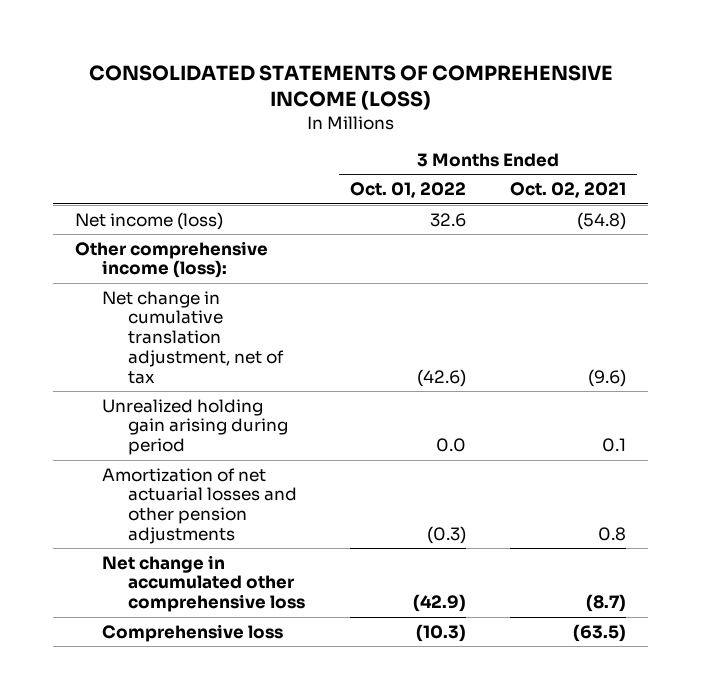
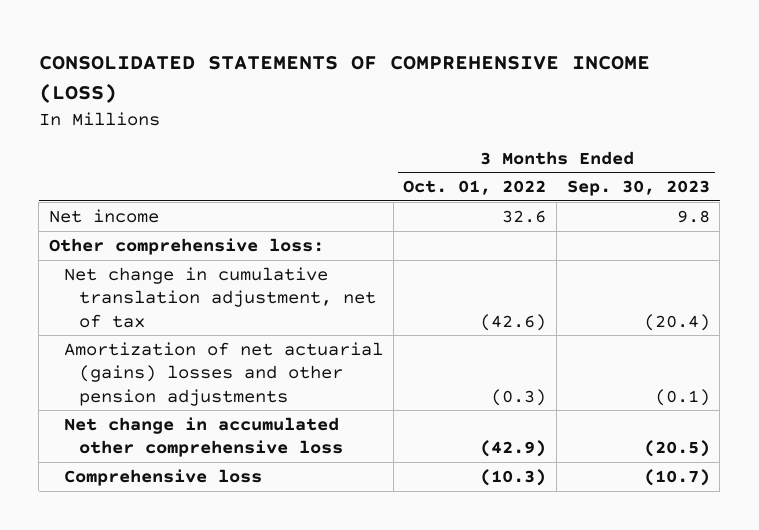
[510,182,627,199] Oct. 02, 2021 -> none
none -> [566,180,710,197] Sep. 30, 2023
[75,211,224,230] Net income (loss) -> [49,208,160,223] Net income
[75,240,269,279] Other comprehensive income (loss): -> [49,237,325,255] Other comprehensive loss:
[101,398,289,456] Unrealized holding gain arising during period -> none
[101,467,298,545] Amortization of net actuarial losses and other pension adjustments -> [64,341,384,406] Amortization of net actuarial (gains) losses and other pension adjustments

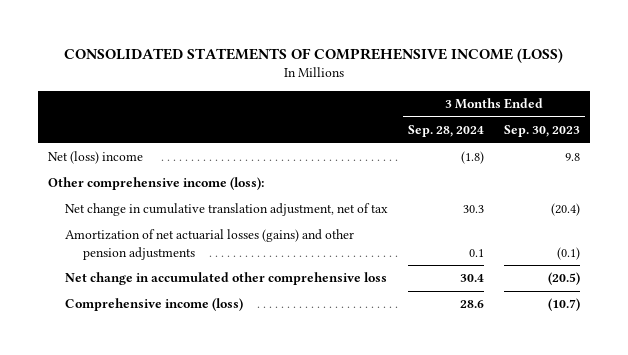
[403,180,547,196] Oct. 01, 2022 -> none
none -> [408,125,485,138] Sep. 28, 2024
[49,208,160,223] Net income -> [47,151,143,165] Net (loss) income
[49,237,325,255] Other comprehensive loss: -> [47,177,264,191] Other comprehensive income (loss):
[64,341,384,406] Amortization of net actuarial (gains) losses and other pension adjustments -> [65,229,355,260] Amortization of net actuarial losses (gains) and other pension adjustments
[64,468,263,486] Comprehensive loss -> [65,298,244,312] Comprehensive income (loss)

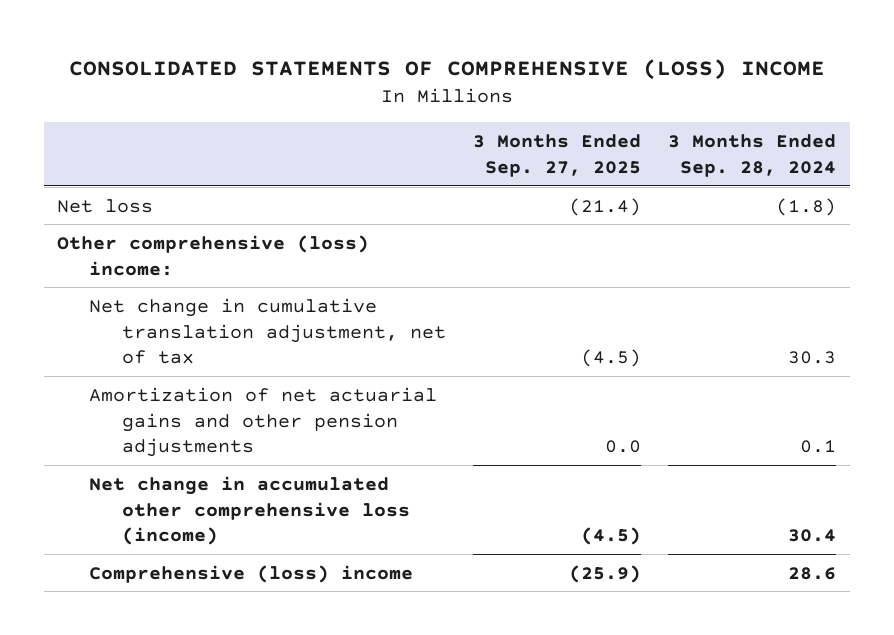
[64,47,564,63] CONSOLIDATED STATEMENTS OF COMPREHENSIVE INCOME (LOSS) -> [68,58,825,80] CONSOLIDATED STATEMENTS OF COMPREHENSIVE (LOSS) INCOME
[504,125,581,138] Sep. 30, 2023 -> none
none -> [472,133,641,177] 3 Months Ended Sep. 27, 2025
[47,151,143,165] Net (loss) income -> [57,198,154,213] Net loss
[47,177,264,191] Other comprehensive income (loss): -> [57,234,370,276] Other comprehensive (loss) income:
[65,229,355,260] Amortization of net actuarial losses (gains) and other pension adjustments -> [89,386,438,458] Amortization of net actuarial gains and other pension adjustments
[65,272,388,286] Net change in accumulated other comprehensive loss -> [89,475,410,546] Net change in accumulated other comprehensive loss (income)
[65,298,244,312] Comprehensive income (loss) -> [89,564,414,583] Comprehensive (loss) income

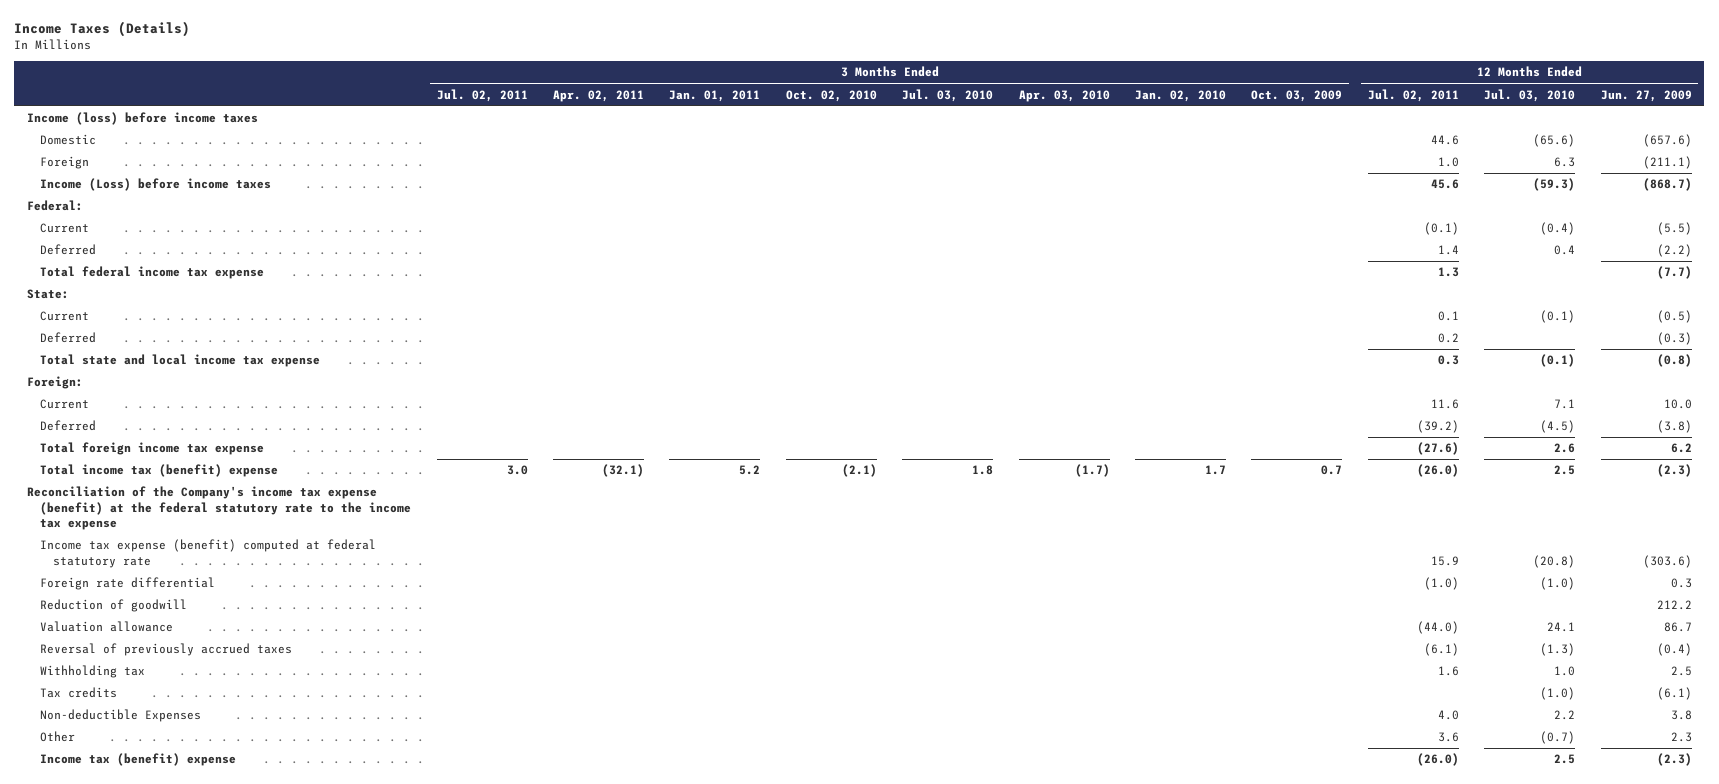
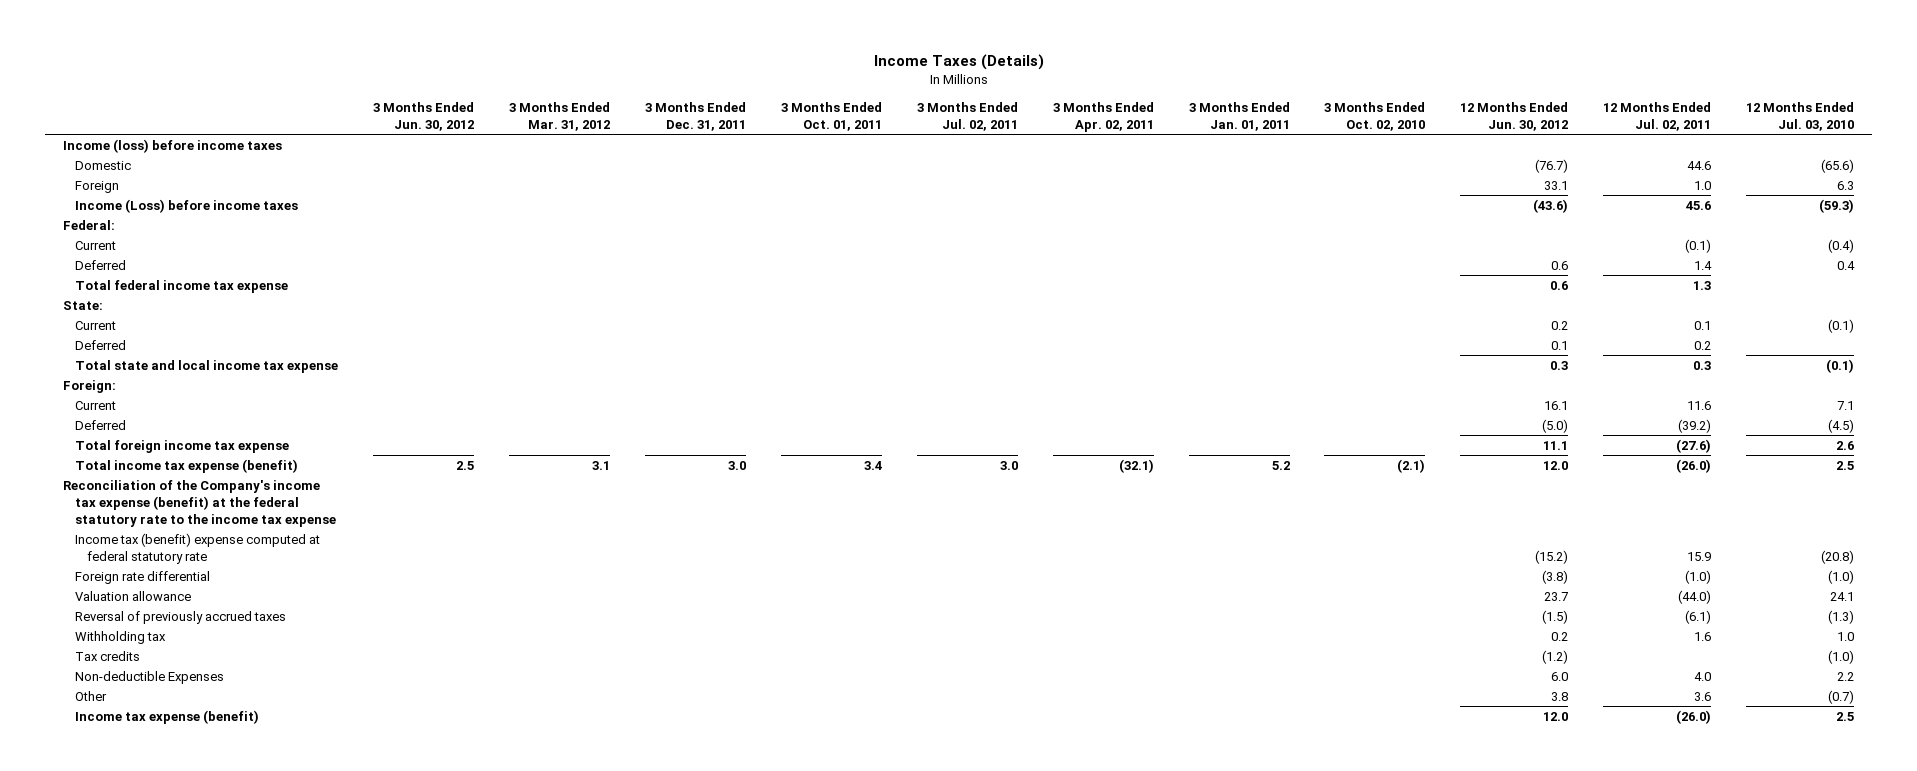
[902,88,994,102] Jul. 03, 2010 -> none
[1018,89,1110,102] Apr. 03, 2010 -> none
[1135,89,1227,102] Jan. 02, 2010 -> none
[1251,89,1343,102] Oct. 03, 2009 -> none
[1600,89,1692,102] Jun. 27, 2009 -> none
none -> [373,101,475,131] 3 Months Ended Jun. 30, 2012
none -> [508,101,610,131] 3 Months Ended Mar. 31, 2012
none -> [644,101,746,131] 3 Months Ended Dec. 31, 2011
none -> [780,101,882,131] 3 Months Ended Oct. 01, 2011
none -> [1460,101,1569,131] 12 Months Ended Jun. 30, 2012
[40,464,279,478] Total income tax (benefit) expense -> [75,458,299,473] Total income tax expense (benefit)
[40,539,377,568] Income tax expense (benefit) computed at federal statutory rate -> [75,532,321,564] Income tax (benefit) expense computed at federal statutory rate
[40,599,188,613] Reduction of goodwill -> none
[40,753,237,767] Income tax (benefit) expense -> [75,709,260,724] Income tax expense (benefit)

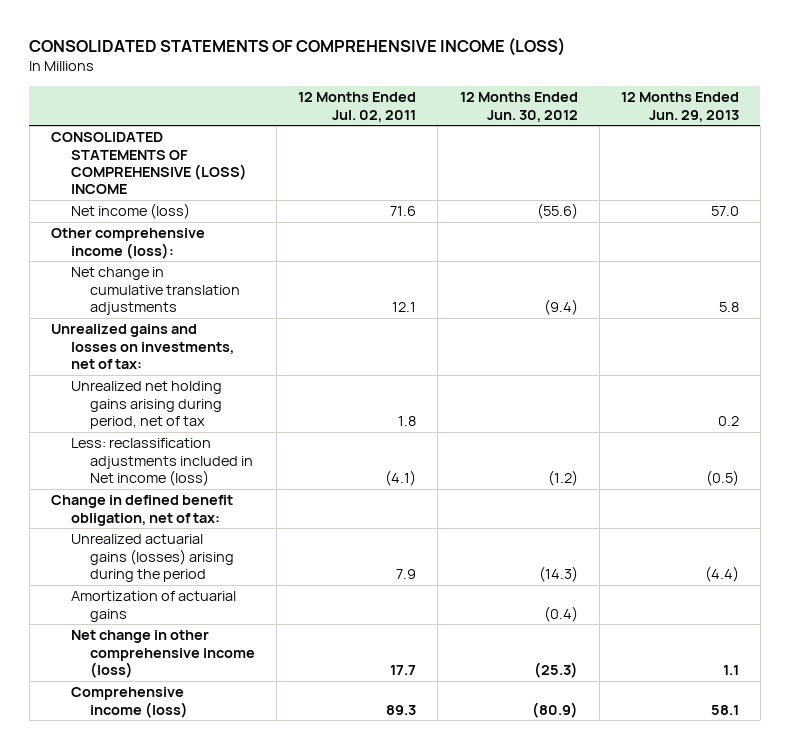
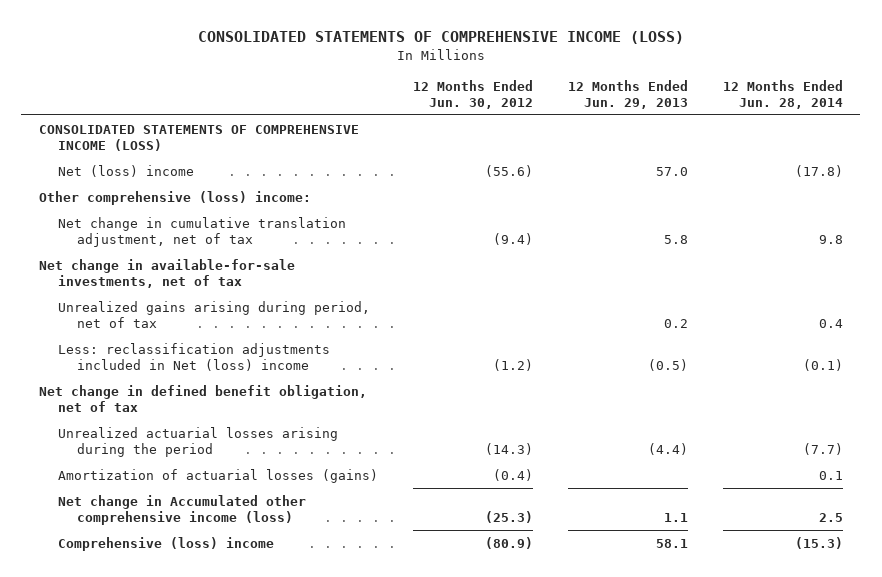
[298,92,417,122] 12 Months Ended Jul. 02, 2011 -> none
none -> [722,79,843,109] 12 Months Ended Jun. 28, 2014
[51,132,247,195] CONSOLIDATED STATEMENTS OF COMPREHENSIVE (LOSS) INCOME -> [38,124,359,151] CONSOLIDATED STATEMENTS OF COMPREHENSIVE INCOME (LOSS)
[70,203,190,220] Net income (loss) -> [58,164,195,177] Net (loss) income
[51,228,206,259] Other comprehensive income (loss): -> [38,190,311,205] Other comprehensive (loss) income:
[70,267,241,315] Net change in cumulative translation adjustments -> [58,216,347,247] Net change in cumulative translation adjustment, net of tax
[51,324,234,369] Unrealized gains and losses on investments, net of tax: -> [38,258,295,288] Net change in available-for-sale investments, net of tax
[70,381,223,429] Unrealized net holding gains arising during period, net of tax -> [58,300,371,328] Unrealized gains arising during period, net of tax
[70,438,254,486] Less: reclassification adjustments included in Net income (loss) -> [58,342,331,371] Less: reclassification adjustments included in Net (loss) income
[51,495,234,526] Change in defined benefit obligation, net of tax: -> [38,384,367,412] Net change in defined benefit obligation, net of tax
[70,534,235,582] Unrealized actuarial gains (losses) arising during the period -> [58,426,339,457] Unrealized actuarial losses arising during the period
[70,591,236,622] Amortization of actuarial gains -> [58,468,379,483] Amortization of actuarial losses (gains)
[70,630,256,678] Net change in other comprehensive income (loss) -> [58,494,307,525] Net change in Accumulated other comprehensive income (loss)
[70,687,189,718] Comprehensive income (loss) -> [58,536,275,551] Comprehensive (loss) income

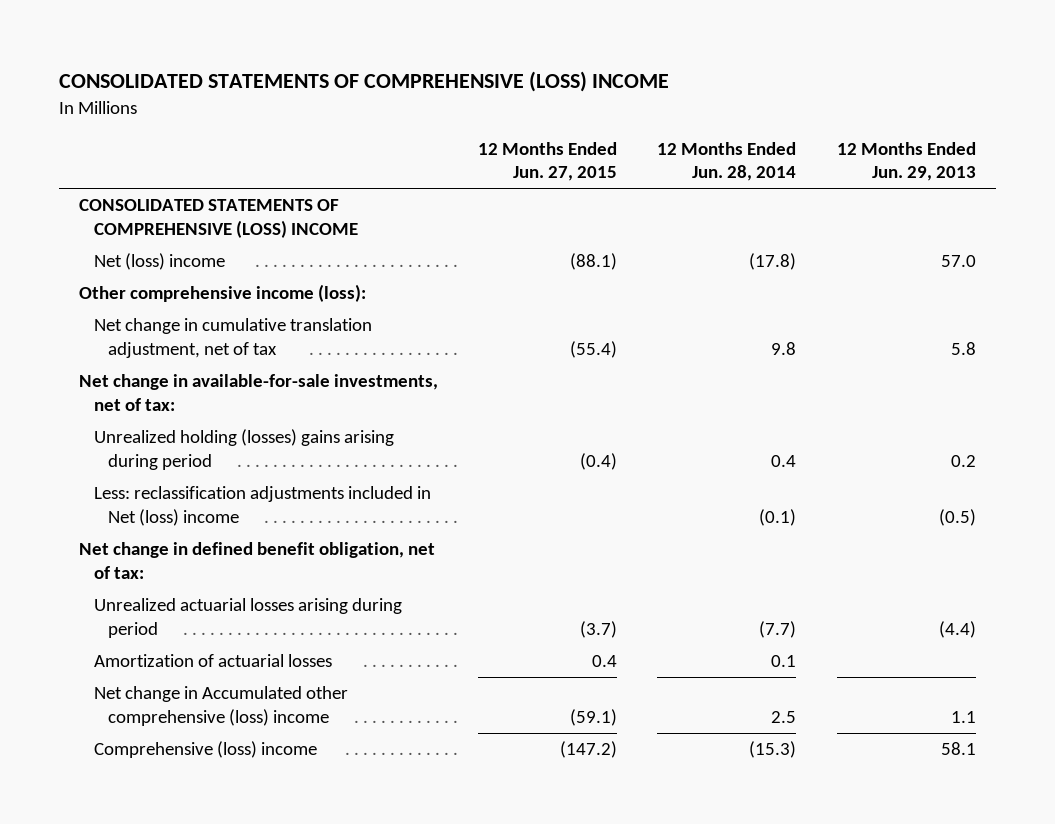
[197,31,684,45] CONSOLIDATED STATEMENTS OF COMPREHENSIVE INCOME (LOSS) -> [59,71,670,93] CONSOLIDATED STATEMENTS OF COMPREHENSIVE (LOSS) INCOME
[413,79,534,109] 12 Months Ended Jun. 30, 2012 -> none
none -> [478,141,618,182] 12 Months Ended Jun. 27, 2015
[38,124,359,151] CONSOLIDATED STATEMENTS OF COMPREHENSIVE INCOME (LOSS) -> [79,199,358,238] CONSOLIDATED STATEMENTS OF COMPREHENSIVE (LOSS) INCOME
[38,190,311,205] Other comprehensive (loss) income: -> [79,284,367,303] Other comprehensive income (loss):
[38,258,295,288] Net change in available-for-sale investments, net of tax -> [79,374,439,411] Net change in available-for-sale investments, net of tax:
[58,300,371,328] Unrealized gains arising during period, net of tax -> [93,429,394,470] Unrealized holding (losses) gains arising during period
[38,384,367,412] Net change in defined benefit obligation, net of tax -> [79,542,436,579] Net change in defined benefit obligation, net of tax:
[58,426,339,457] Unrealized actuarial losses arising during the period -> [93,598,402,638] Unrealized actuarial losses arising during period
[58,468,379,483] Amortization of actuarial losses (gains) -> [93,654,332,668] Amortization of actuarial losses
[58,494,307,525] Net change in Accumulated other comprehensive income (loss) -> [93,686,348,726] Net change in Accumulated other comprehensive (loss) income

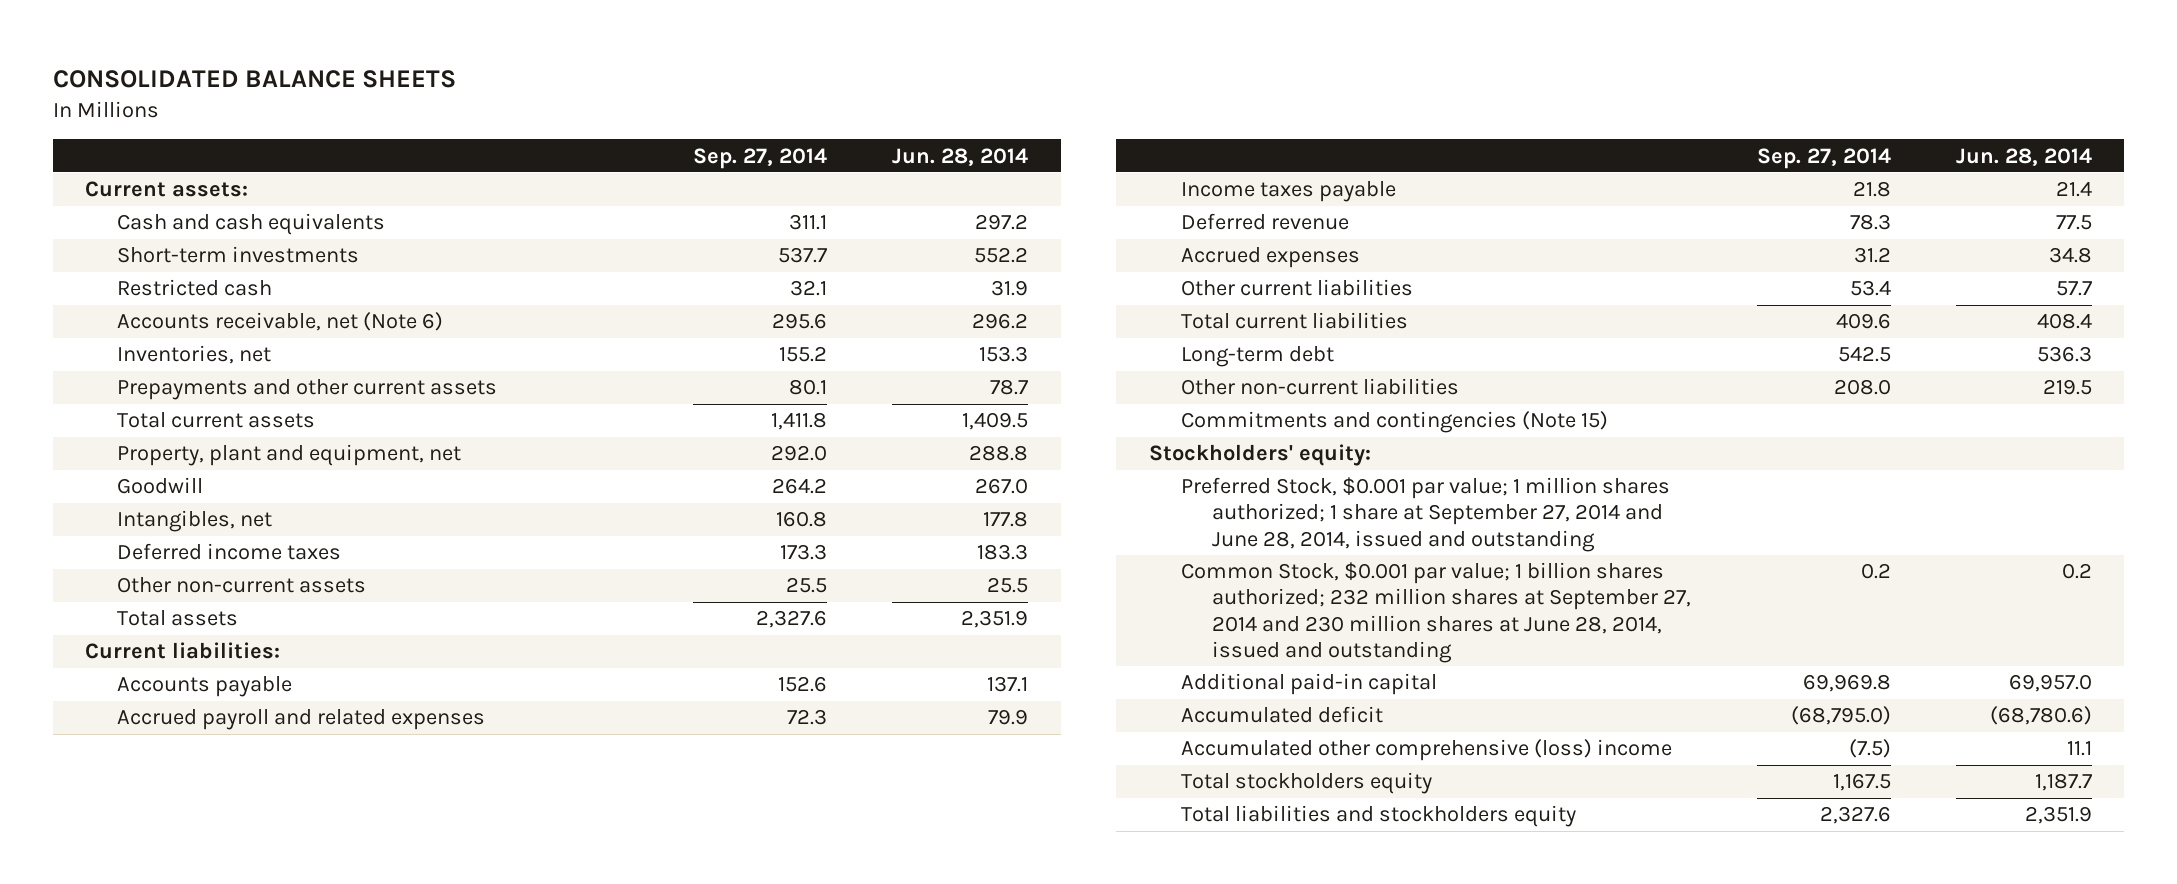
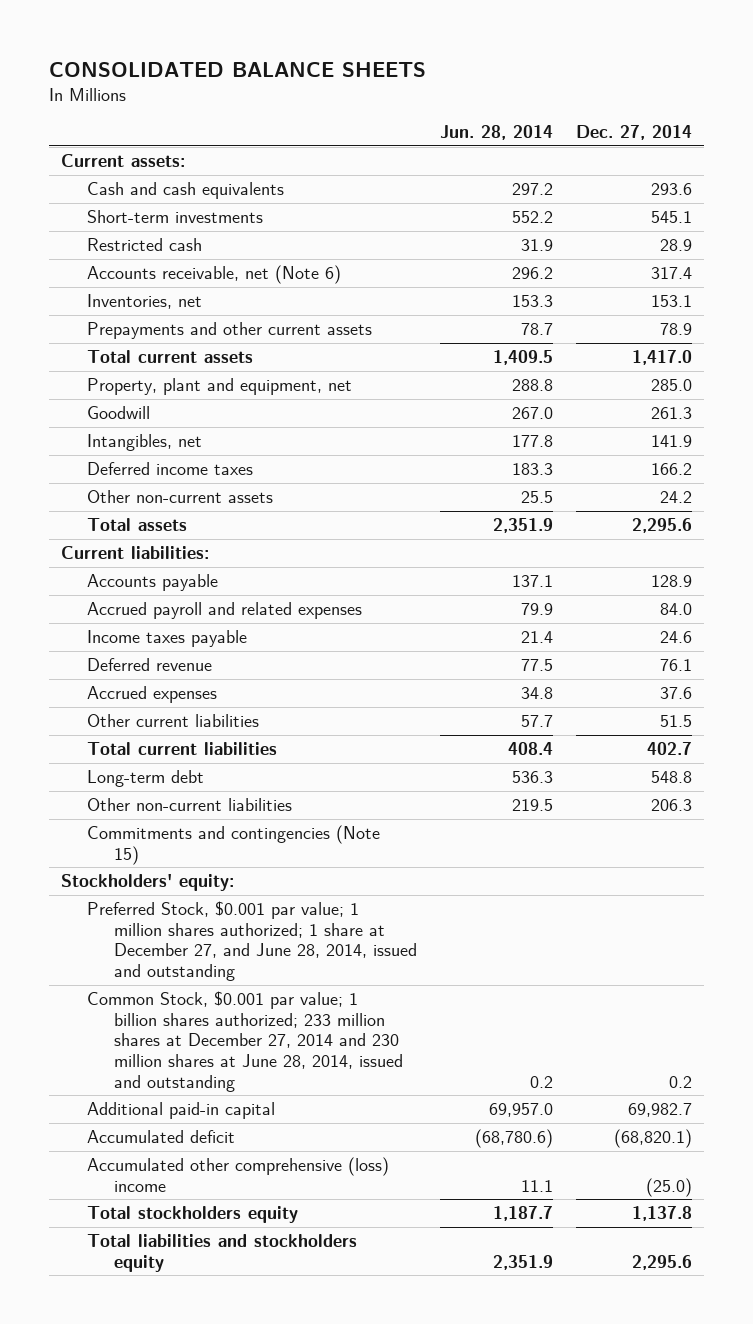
[692,147,827,169] Sep. 27, 2014 -> none
none -> [576,125,693,141] Dec. 27, 2014
[1180,477,1670,552] Preferred Stock, $0.001 par value; 1 million shares authorized; 1 share at September 27, 2014 and June 28, 2014, issued and outstanding -> [87,901,417,981] Preferred Stock, $0.001 par value; 1 million shares authorized; 1 share at December 27, and June 28, 2014, issued and outstanding
[1180,562,1692,663] Common Stock, $0.001 par value; 1 billion shares authorized; 232 million shares at September 27, 2014 and 230 million shares at June 28, 2014, issued and outstanding -> [87,991,403,1092] Common Stock, $0.001 par value; 1 billion shares authorized; 233 million shares at December 27, 2014 and 230 million shares at June 28, 2014, issued and outstanding

